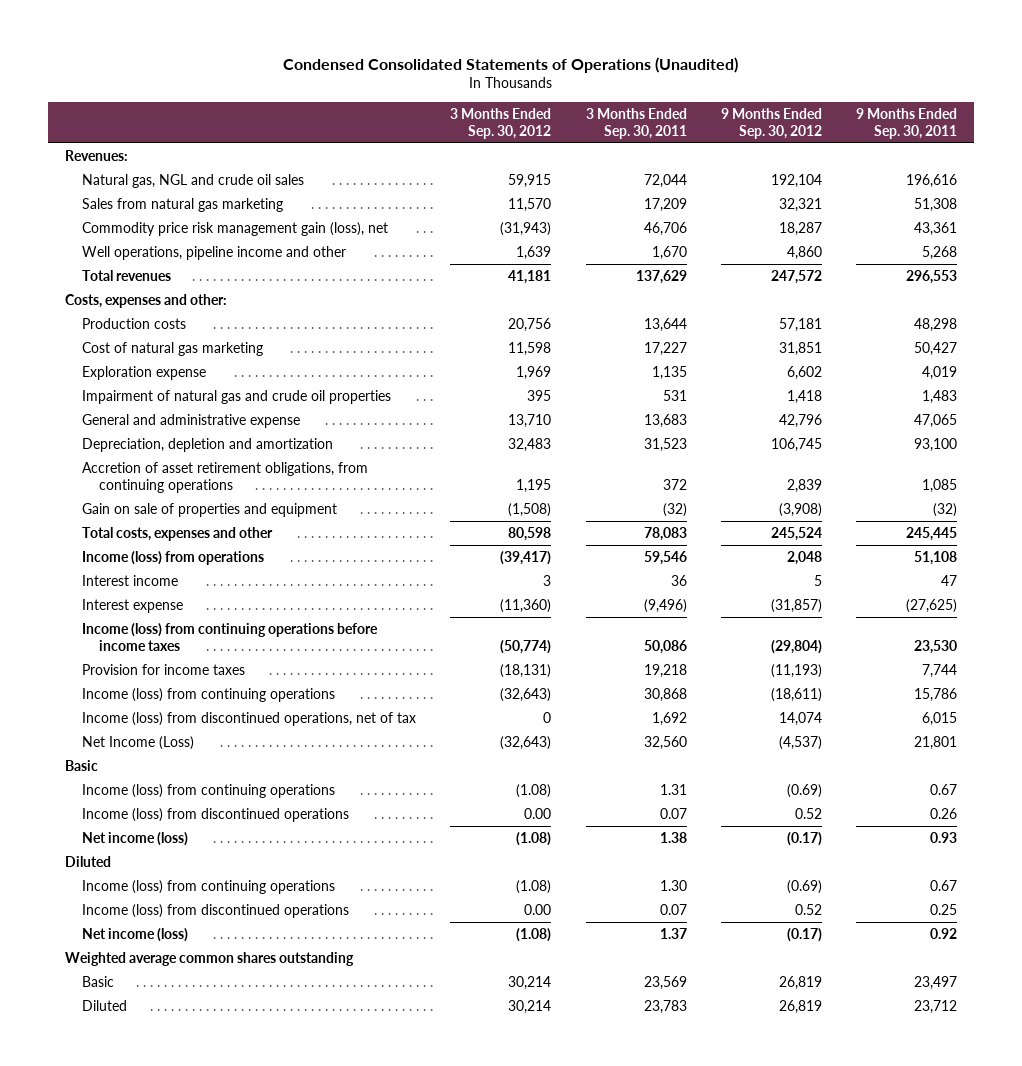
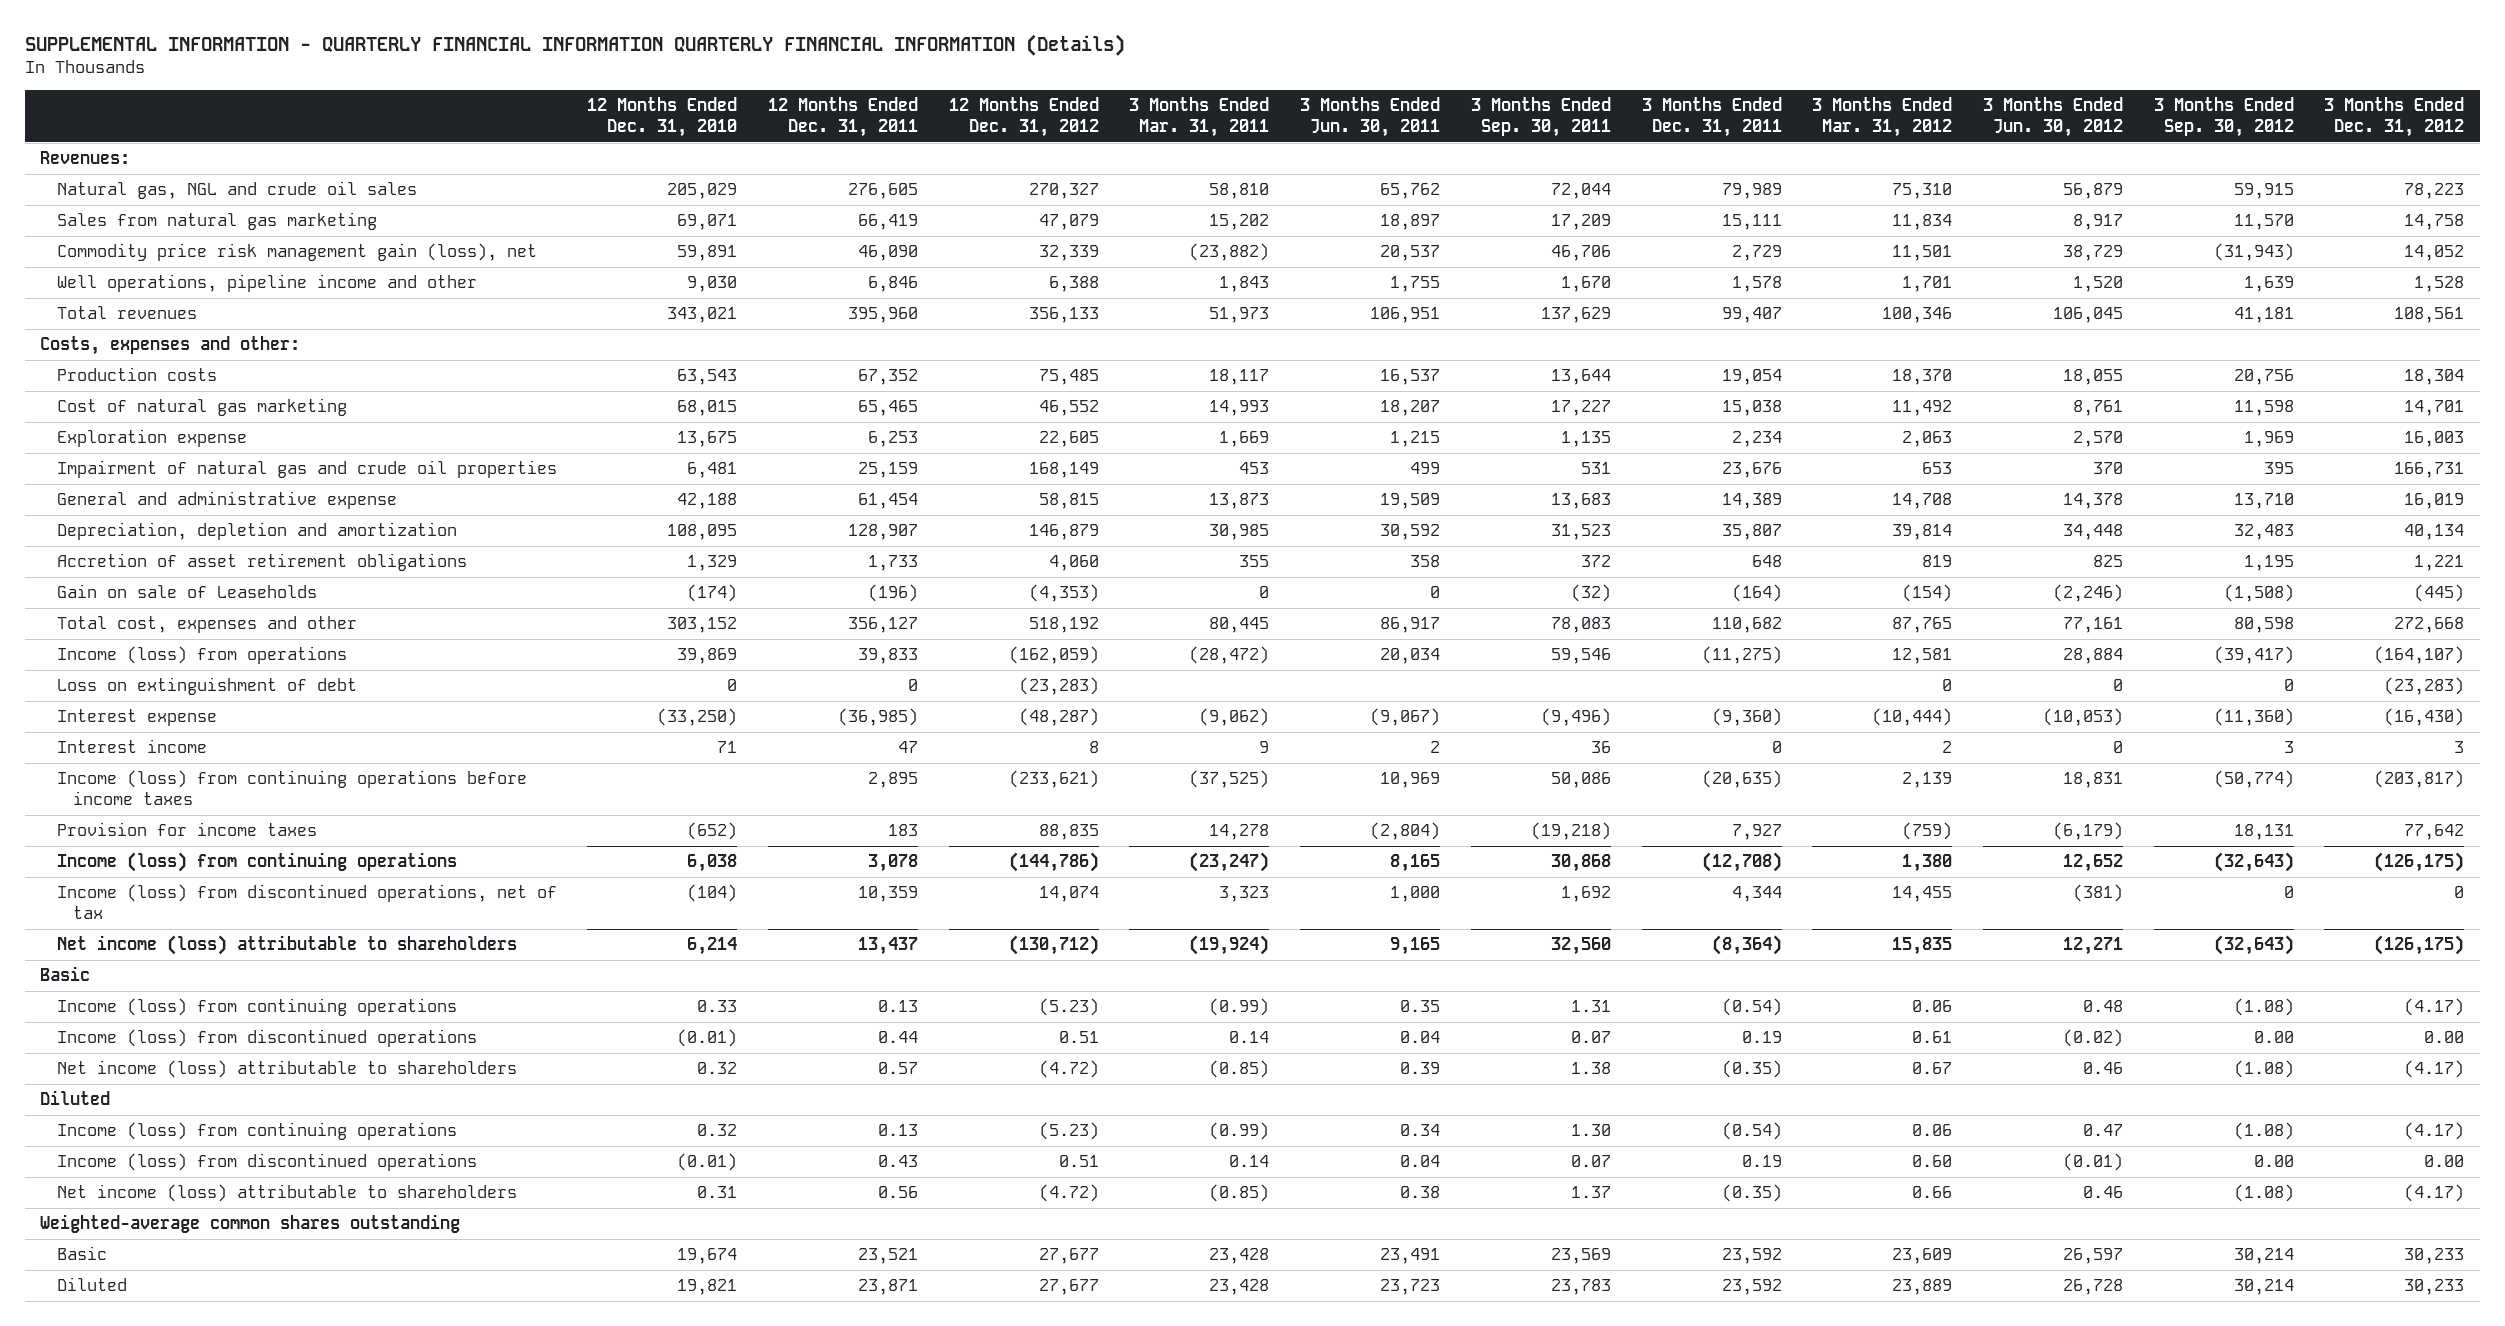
[283,56,739,73] Condensed Consolidated Statements of Operations (Unaudited) -> [25,33,1126,56] SUPPLEMENTAL INFORMATION - QUARTERLY FINANCIAL INFORMATION QUARTERLY FINANCIAL INFORMATION (Details)
[720,108,822,139] 9 Months Ended Sep. 30, 2012 -> none
[856,108,958,139] 9 Months Ended Sep. 30, 2011 -> none
none -> [587,97,738,138] 12 Months Ended Dec. 31, 2010
none -> [767,97,918,138] 12 Months Ended Dec. 31, 2011
none -> [948,97,1099,138] 12 Months Ended Dec. 31, 2012
none -> [1129,97,1270,138] 3 Months Ended Mar. 31, 2011
none -> [1300,97,1441,138] 3 Months Ended Jun. 30, 2011
none -> [1641,97,1782,138] 3 Months Ended Dec. 31, 2011
none -> [1812,97,1953,138] 3 Months Ended Mar. 31, 2012
none -> [1982,97,2123,138] 3 Months Ended Jun. 30, 2012
none -> [2324,97,2465,138] 3 Months Ended Dec. 31, 2012
[81,461,368,493] Accretion of asset retirement obligations, from continuing operations -> [56,553,467,572] Accretion of asset retirement obligations
[81,502,337,517] Gain on sale of properties and equipment -> [56,584,317,599] Gain on sale of Leaseholds
[81,526,273,541] Total costs, expenses and other -> [56,616,357,634] Total cost, expenses and other
none -> [56,677,357,696] Loss on extinguishment of debt
[81,574,178,586] Interest income -> [56,739,207,754] Interest income
[500,663,552,678] (18,131) -> [2233,824,2294,841] 18,131
[643,663,687,678] 19,218 -> [1530,822,1611,841] (19,218)
[81,735,194,750] Net Income (Loss) -> [56,935,517,956] Net income (loss) attributable to shareholders
[81,831,188,846] Net income (loss) -> [56,1060,517,1079] Net income (loss) attributable to shareholders
[81,927,188,942] Net income (loss) -> [56,1184,517,1203] Net income (loss) attributable to shareholders
[65,951,355,966] Weighted average common shares outstanding -> [40,1214,461,1234] Weighted-average common shares outstanding

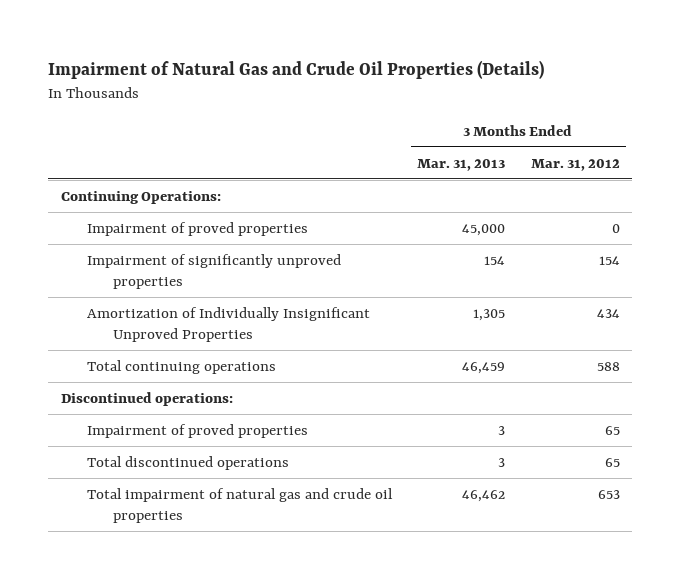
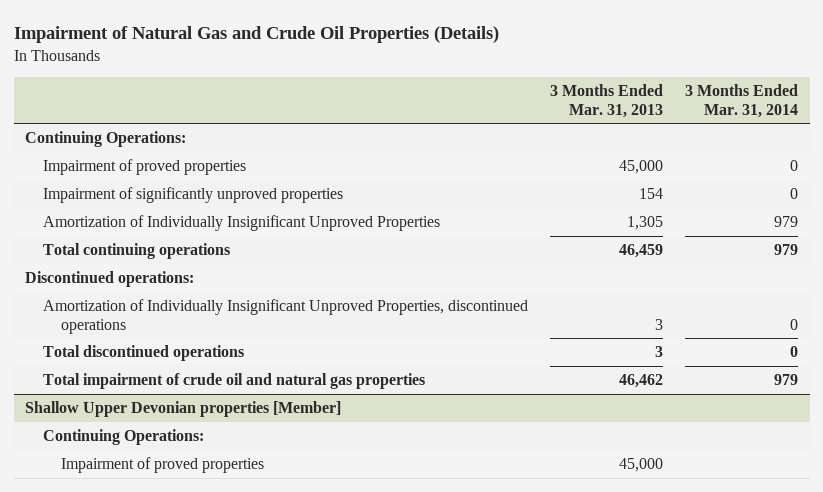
[530,158,620,171] Mar. 31, 2012 -> none
none -> [685,83,799,118] 3 Months Ended Mar. 31, 2014
[86,423,308,438] Impairment of proved properties -> none
none -> [42,299,528,334] Amortization of Individually Insignificant Unproved Properties, discontinued operations
[86,487,393,524] Total impairment of natural gas and crude oil properties -> [42,373,425,390] Total impairment of crude oil and natural gas properties
none -> [24,401,341,418] Shallow Upper Devonian properties [Member]
none -> [42,429,204,446] Continuing Operations:
none -> [60,457,264,474] Impairment of proved properties

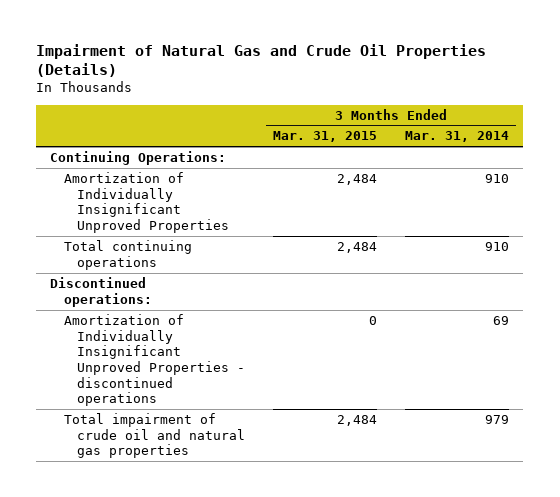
[550,83,664,118] 3 Months Ended Mar. 31, 2013 -> none
none -> [273,131,378,143] Mar. 31, 2015
[42,159,246,176] Impairment of proved properties -> none
[42,187,343,204] Impairment of significantly unproved properties -> none
[774,216,799,228] 979 -> [485,174,510,184] 910
[774,244,799,256] 979 -> [485,242,510,252] 910
[42,345,244,362] Total discontinued operations -> none
[42,299,528,334] Amortization of Individually Insignificant Unproved Properties, discontinued operations -> [63,314,245,407] Amortization of Individually Insignificant Unproved Properties - discontinued operations
[790,318,799,330] 0 -> [493,316,510,326] 69
[24,401,341,418] Shallow Upper Devonian properties [Member] -> none
[42,429,204,446] Continuing Operations: -> none
[60,457,264,474] Impairment of proved properties -> none

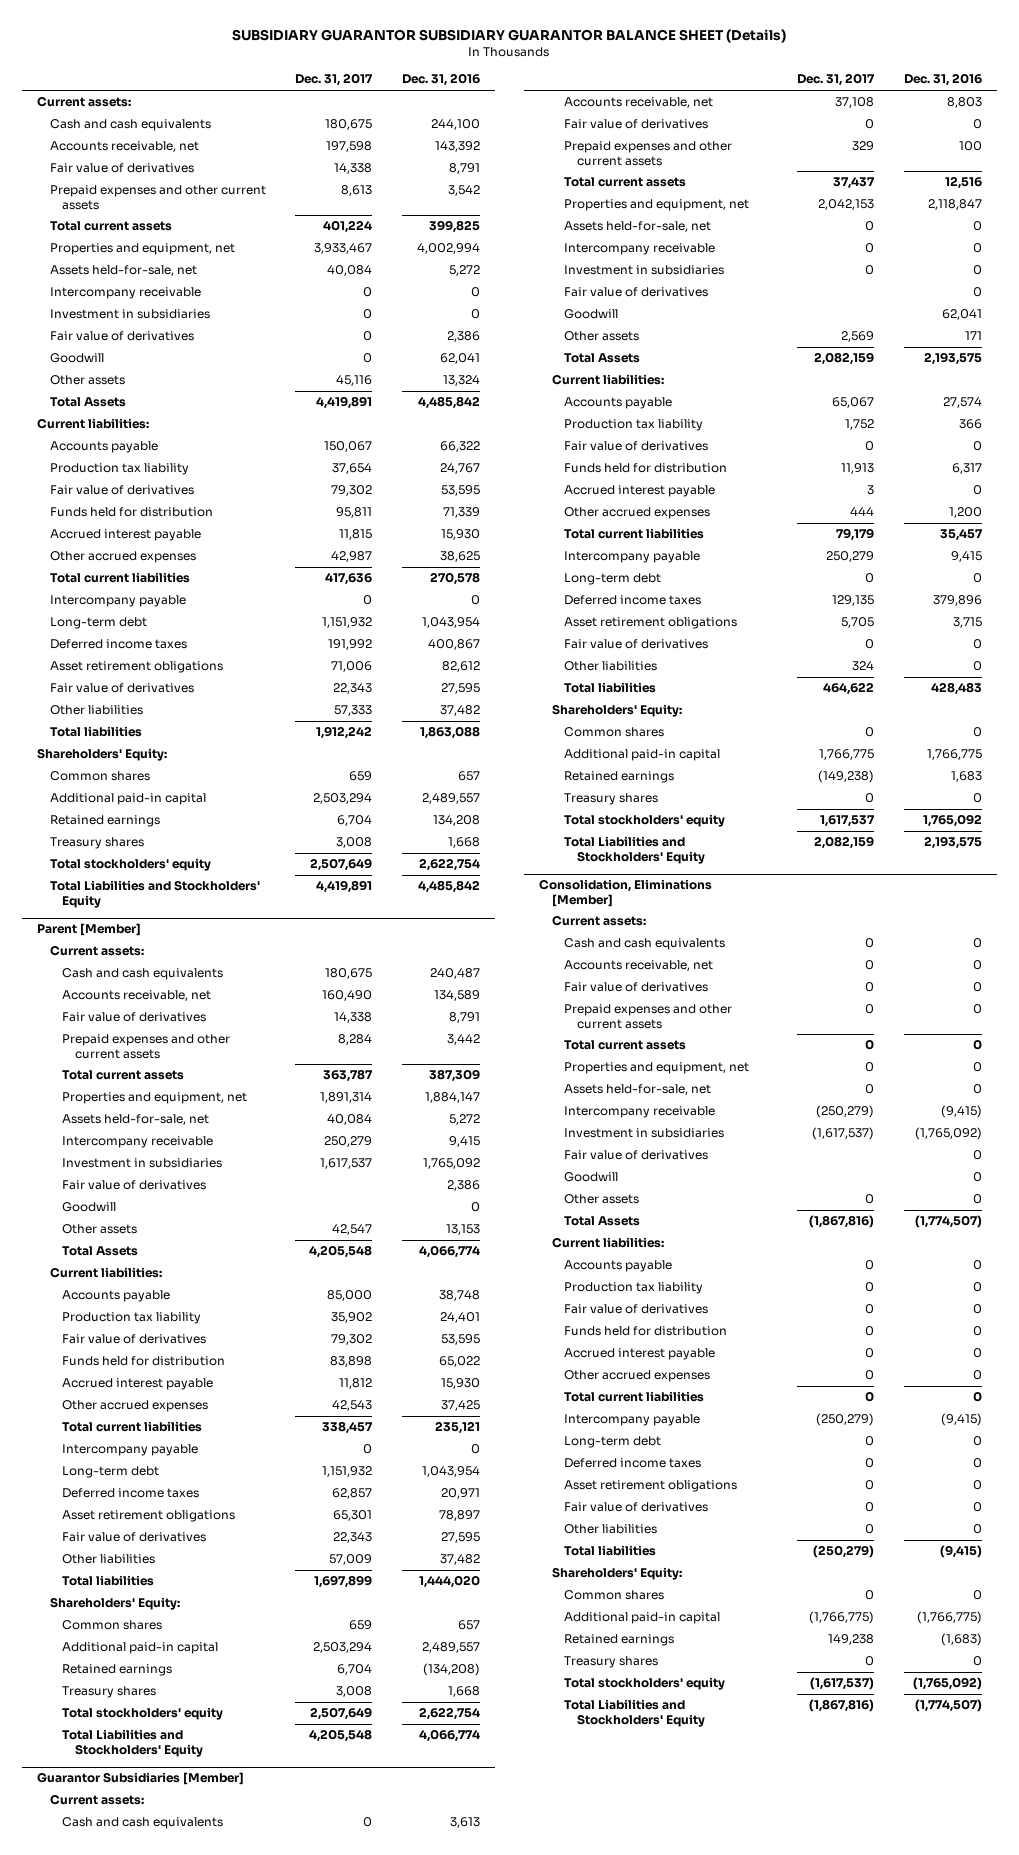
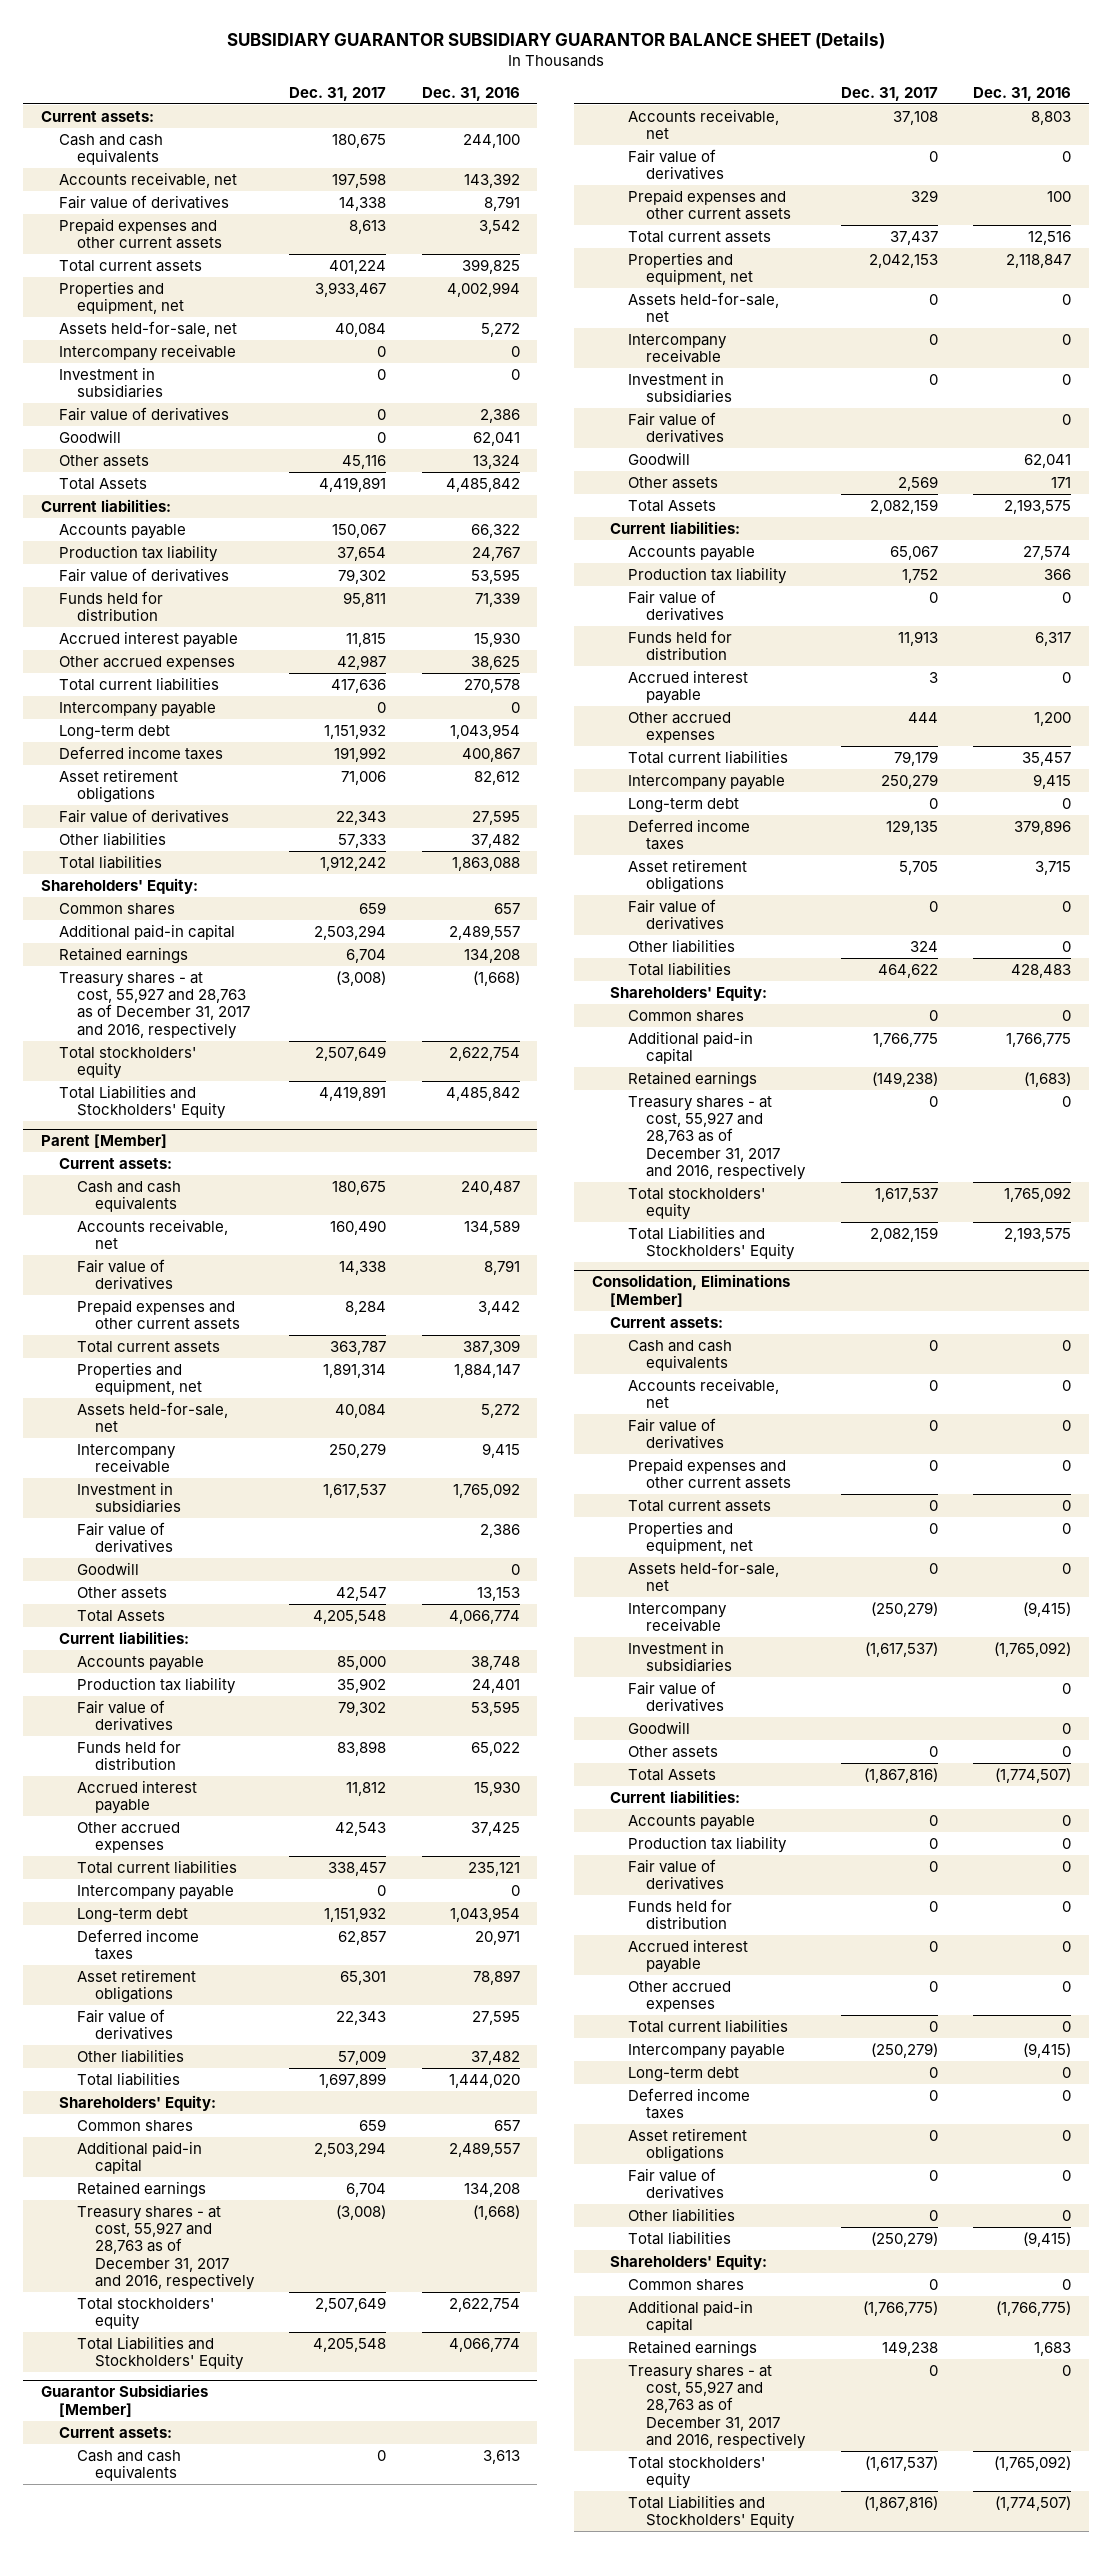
[49,837,144,850] Treasury shares -> none
none -> [58,971,250,1039] Treasury shares - at cost, 55,927 and 28,763 as of December 31, 2017 and 2016, respectively
[62,1686,157,1699] Treasury shares -> none
[422,1663,480,1677] (134,208) -> [463,2182,520,2197] 134,208
none -> [76,2205,255,2291] Treasury shares - at cost, 55,927 and 28,763 as of December 31, 2017 and 2016, respectively
[950,771,982,783] 1,683 -> [1023,1071,1071,1087] (1,683)
[564,793,659,806] Treasury shares -> [628,1095,807,1181] Treasury shares - at cost, 55,927 and 28,763 as of December 31, 2017 and 2016, respectively
[940,1633,982,1647] (1,683) -> [1033,2341,1071,2356] 1,683
[564,1656,659,1669] Treasury shares -> [628,2364,807,2450] Treasury shares - at cost, 55,927 and 28,763 as of December 31, 2017 and 2016, respectively

